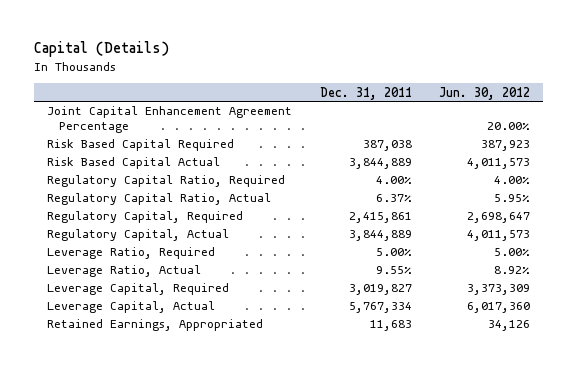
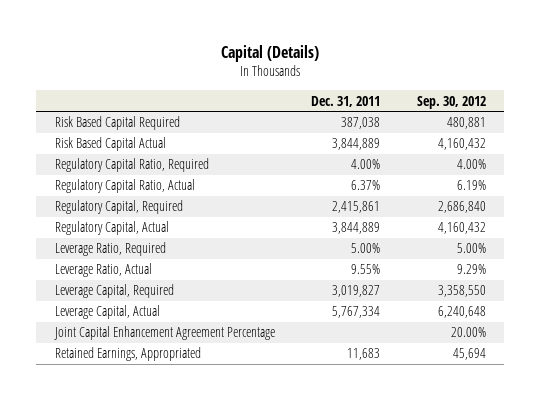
[438,86,530,100] Jun. 30, 2012 -> none
none -> [416,95,486,109] Sep. 30, 2012
[47,106,293,134] Joint Capital Enhancement Agreement Percentage -> [53,326,275,341] Joint Capital Enhancement Agreement Percentage

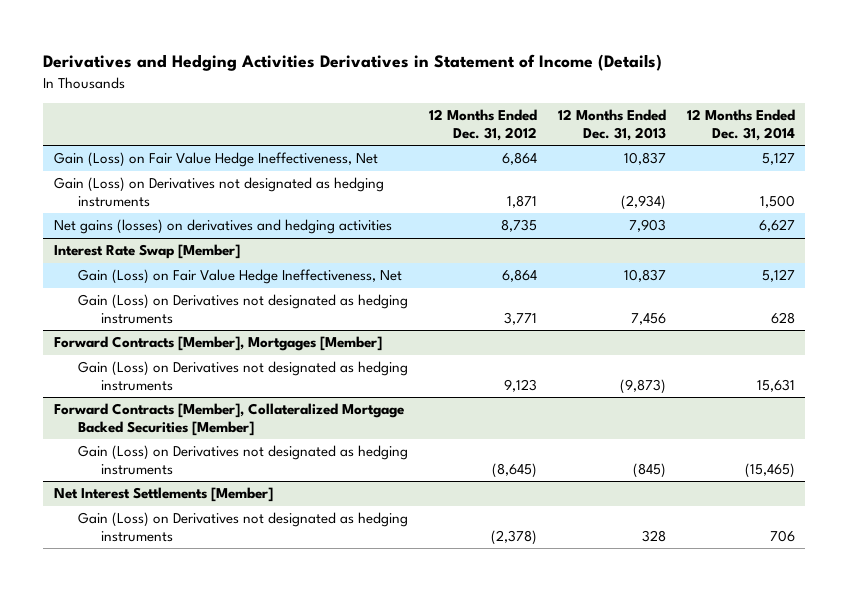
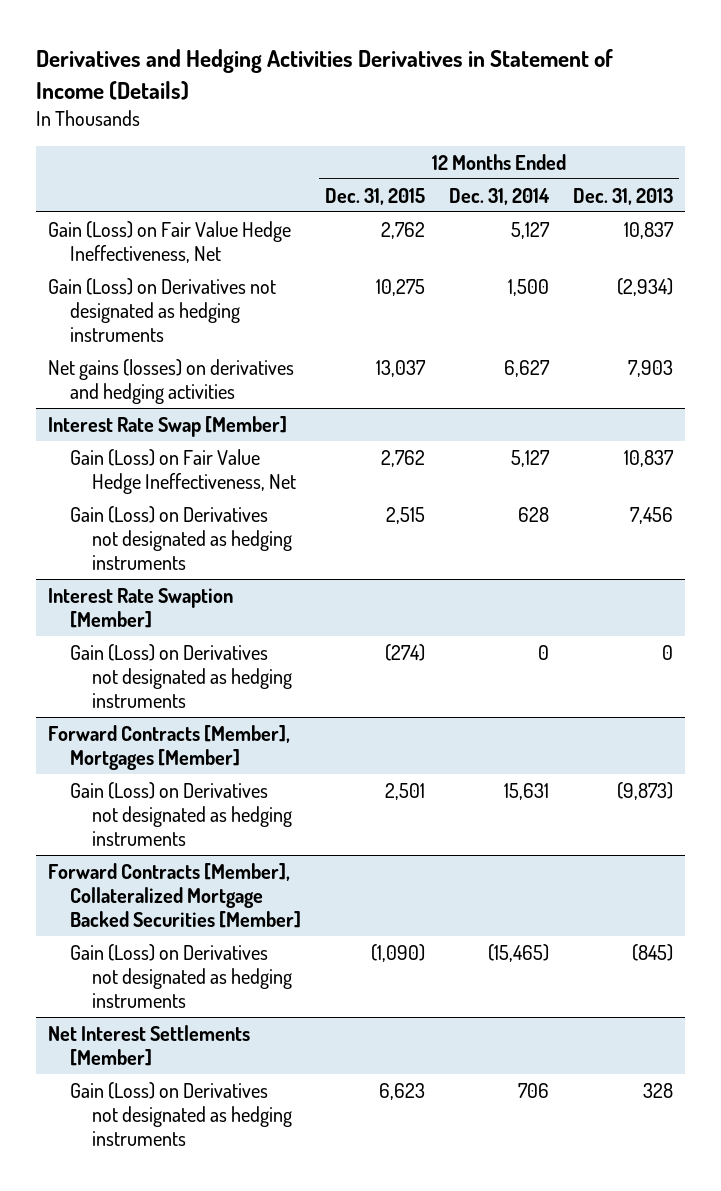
[428,109,537,141] 12 Months Ended Dec. 31, 2012 -> none
none -> [324,187,425,205] Dec. 31, 2015
none -> [48,587,234,628] Interest Rate Swaption [Member]
none -> [70,643,293,708] Gain (Loss) on Derivatives not designated as hedging instruments

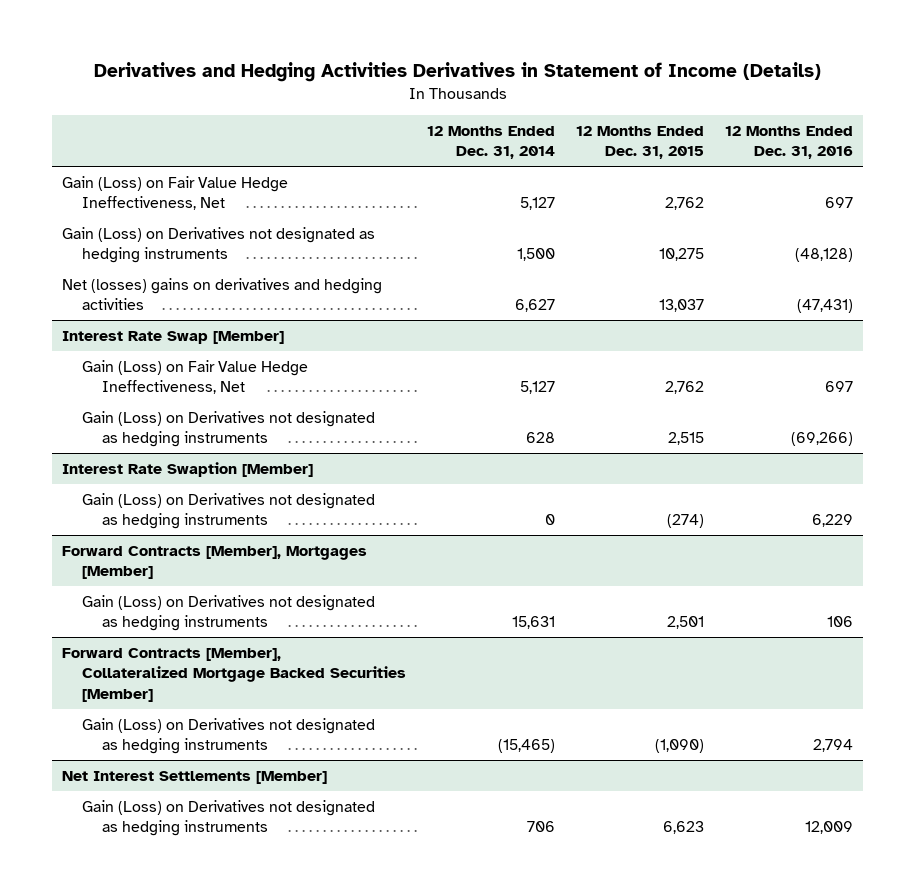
[572,187,673,205] Dec. 31, 2013 -> none
none -> [724,126,853,160] 12 Months Ended Dec. 31, 2016
[48,358,295,404] Net gains (losses) on derivatives and hedging activities -> [62,278,383,311] Net (losses) gains on derivatives and hedging activities

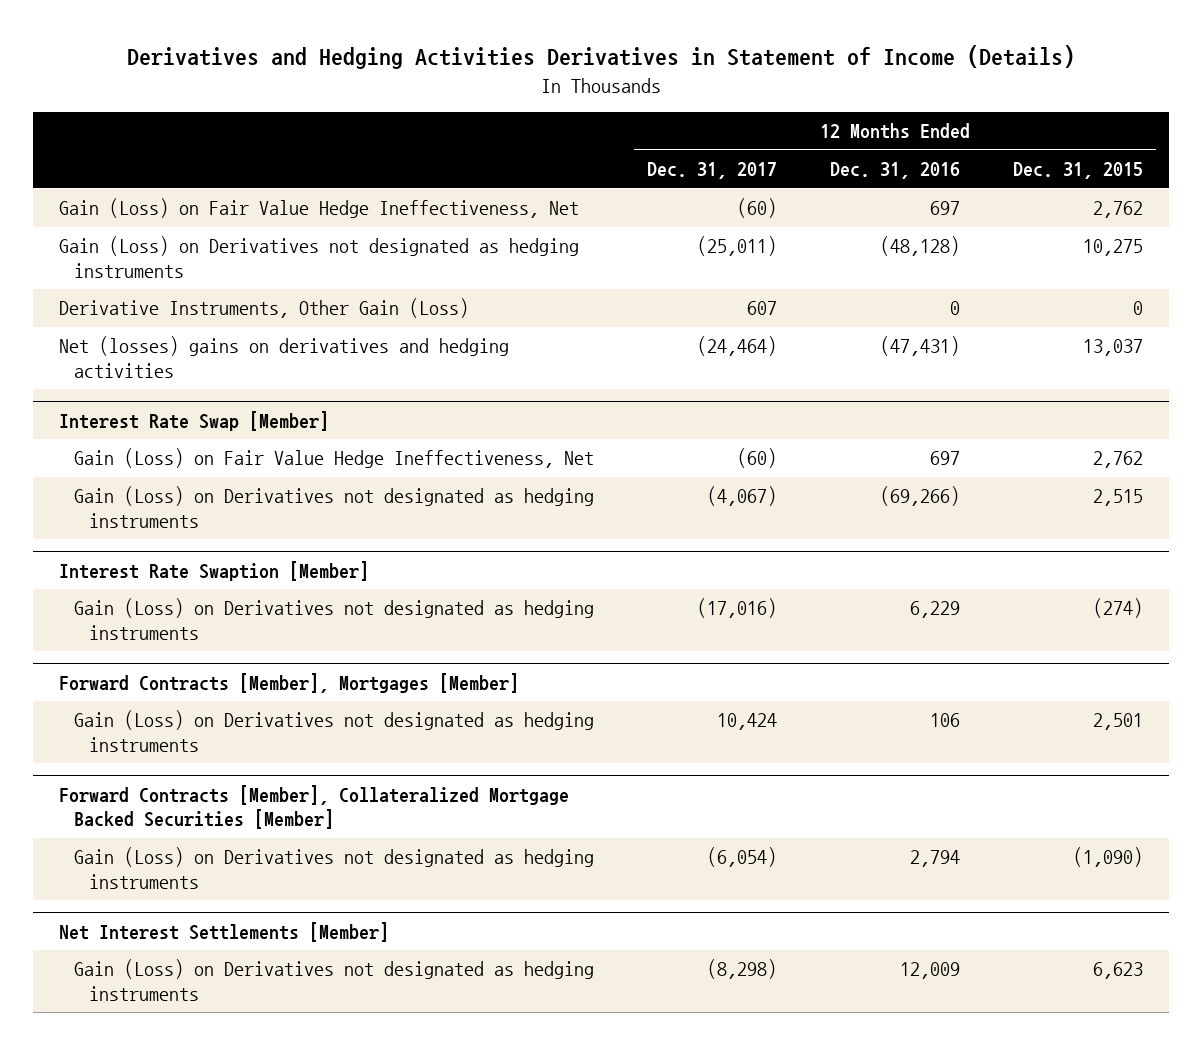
[427,126,556,160] 12 Months Ended Dec. 31, 2014 -> none
none -> [646,162,777,180] Dec. 31, 2017
none -> [59,298,470,319] Derivative Instruments, Other Gain (Loss)

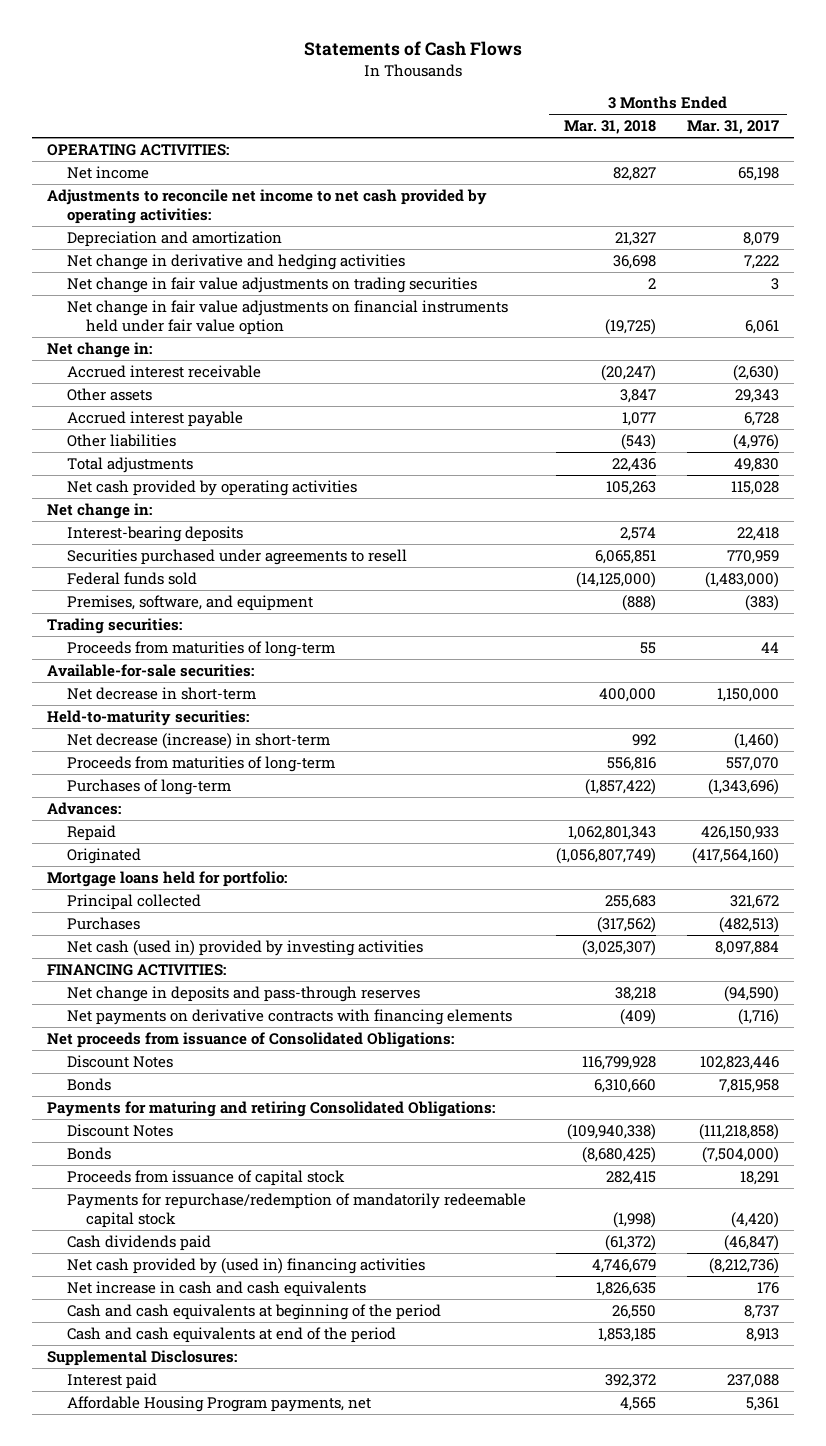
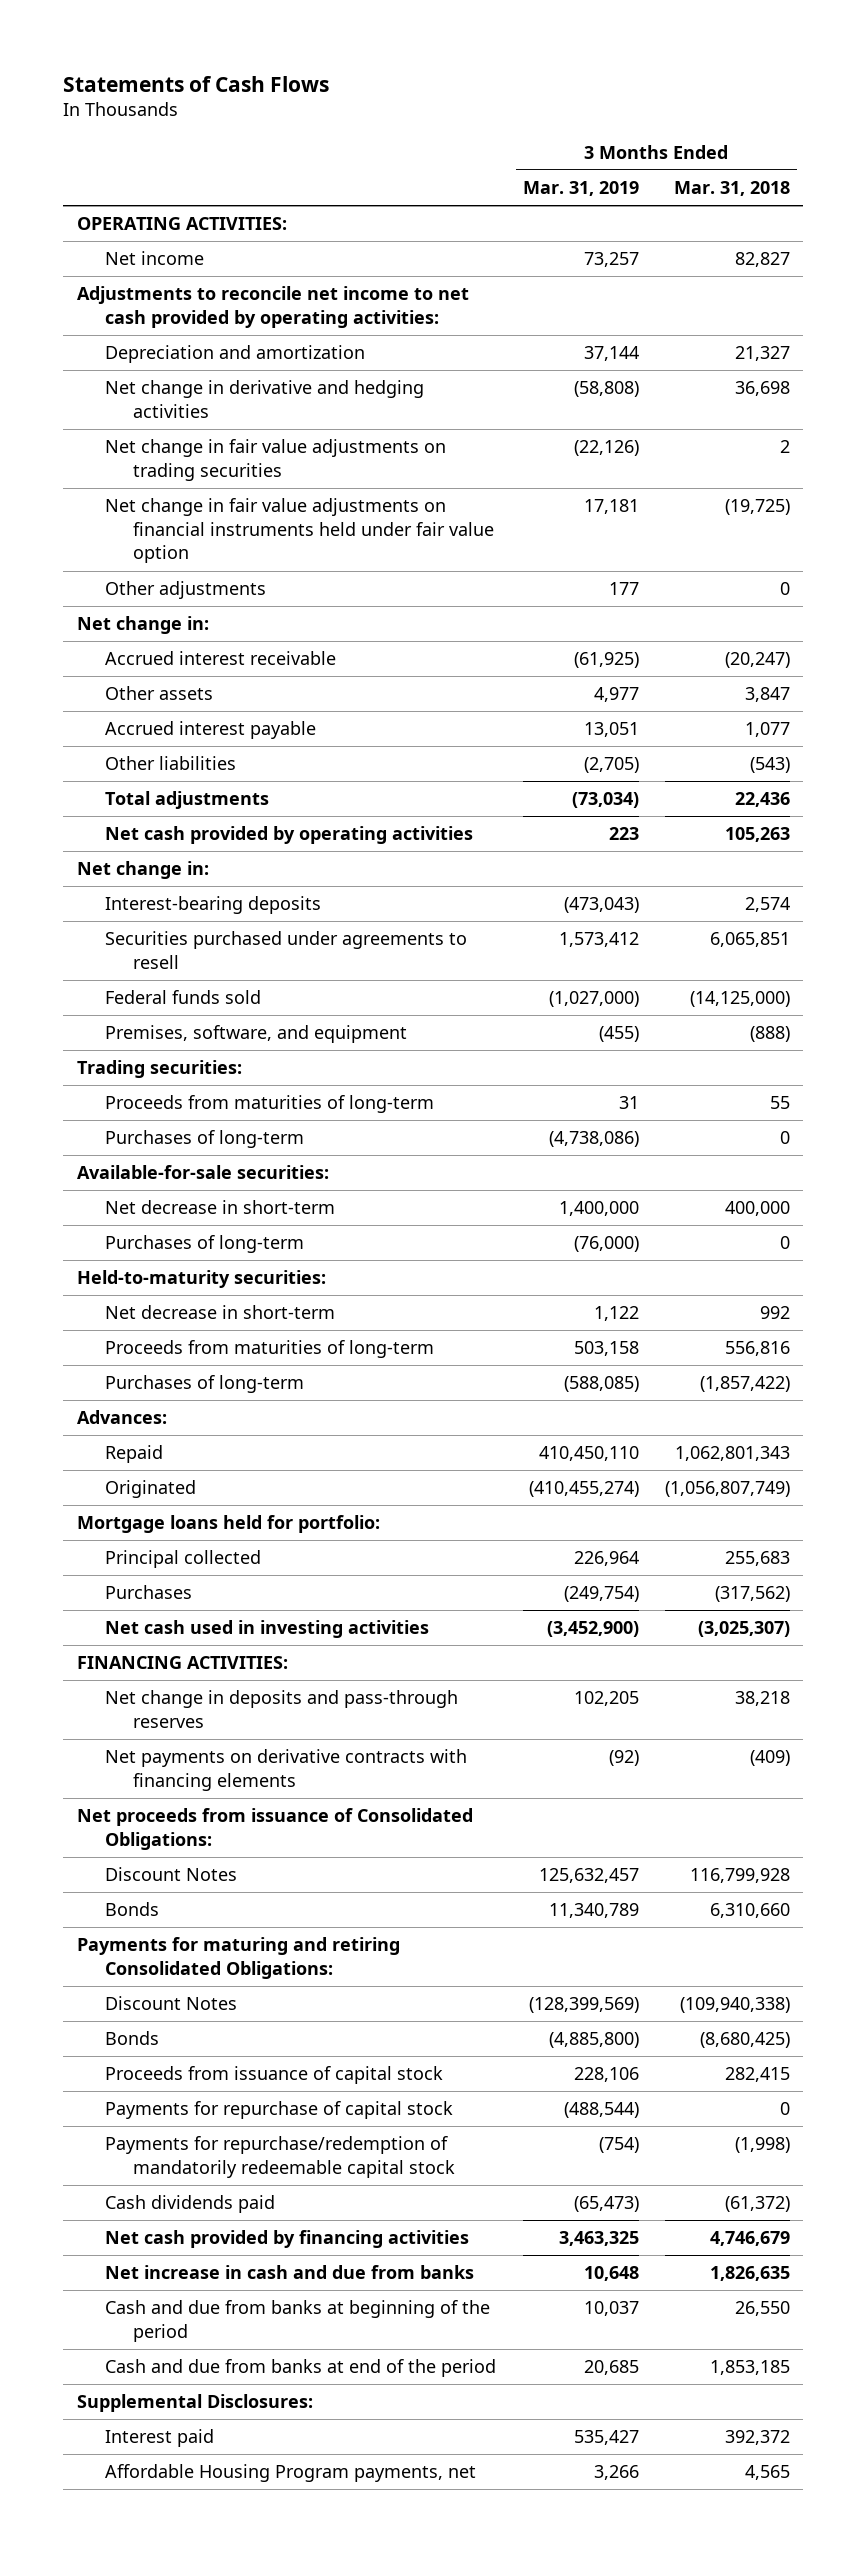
[687,120,780,135] Mar. 31, 2017 -> none
none -> [522,181,639,197] Mar. 31, 2019
none -> [104,581,266,600] Other adjustments
none -> [104,1130,304,1149] Purchases of long-term
none -> [104,1235,304,1254] Purchases of long-term
[66,733,330,750] Net decrease (increase) in short-term -> [104,1305,335,1320] Net decrease in short-term
[66,940,423,957] Net cash (used in) provided by investing activities -> [104,1620,429,1639] Net cash used in investing activities
none -> [104,2101,453,2120] Payments for repurchase of capital stock
[66,1258,425,1275] Net cash provided by (used in) financing activities -> [104,2230,469,2249] Net cash provided by financing activities
[66,1281,366,1298] Net increase in cash and cash equivalents -> [104,2265,474,2280] Net increase in cash and due from banks
[66,1304,441,1321] Cash and cash equivalents at beginning of the period -> [104,2300,490,2342] Cash and due from banks at beginning of the period
[66,1327,396,1344] Cash and cash equivalents at end of the period -> [104,2359,496,2378] Cash and due from banks at end of the period

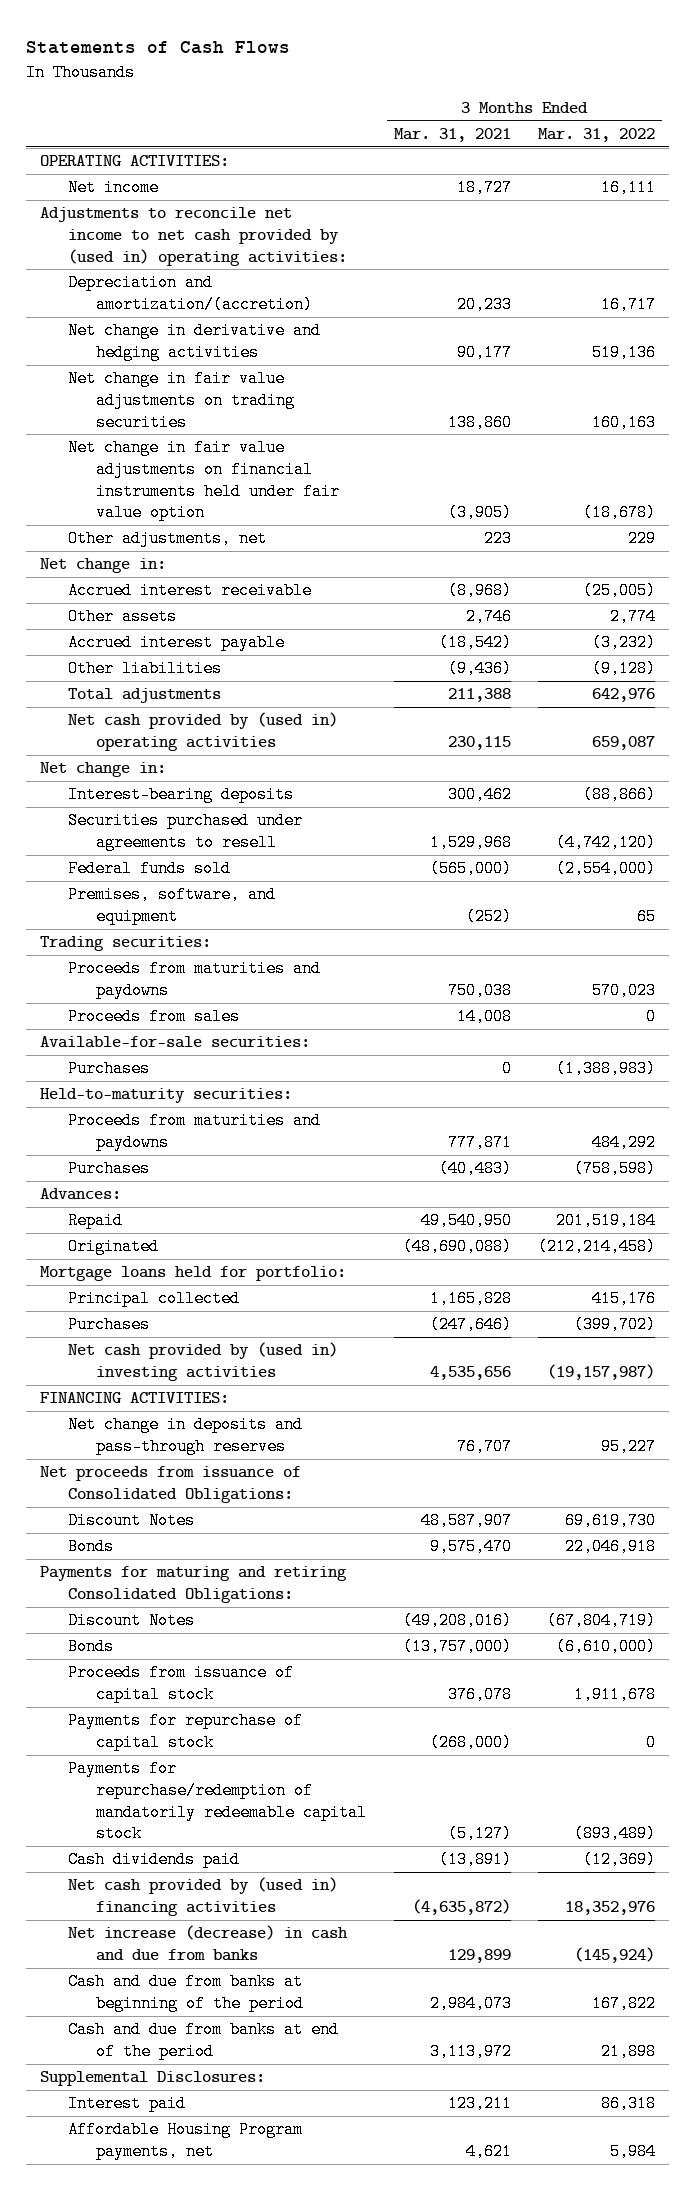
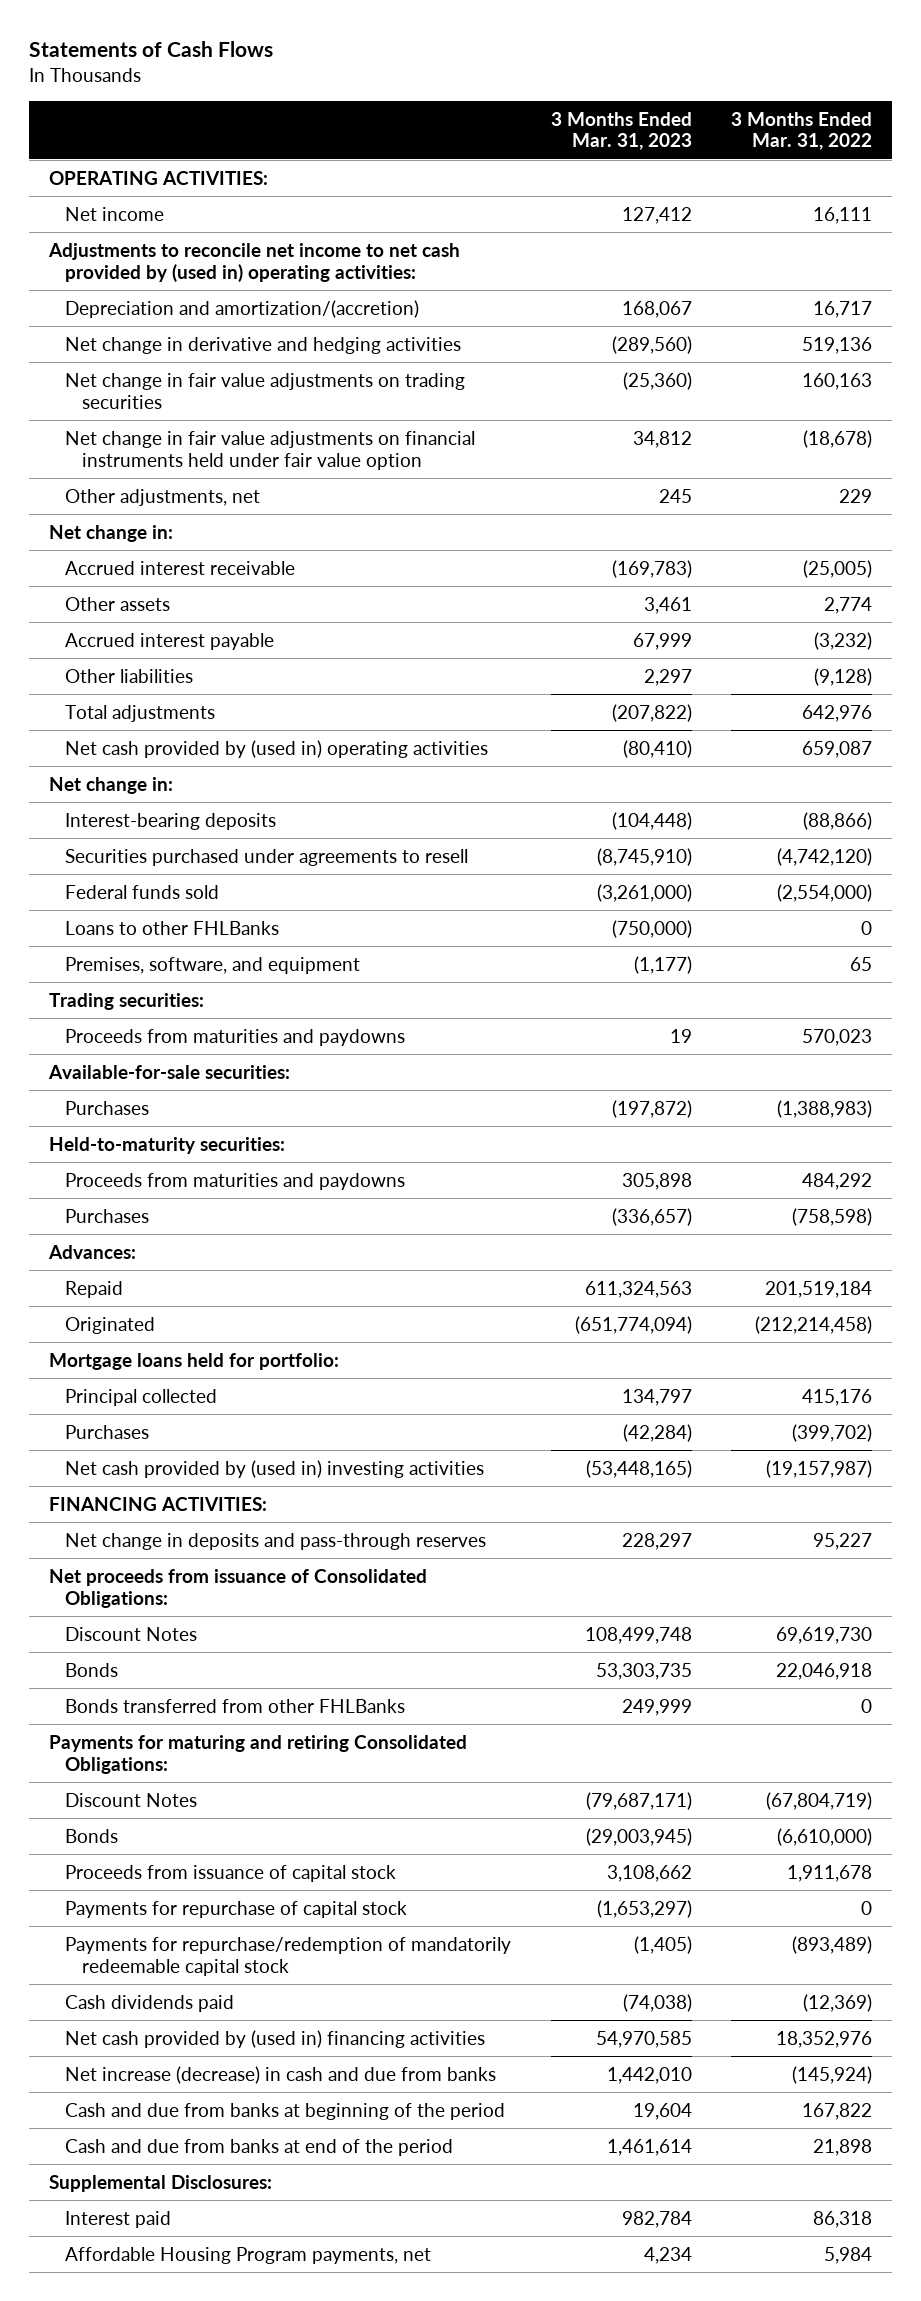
[393,128,511,143] Mar. 31, 2021 -> none
none -> [550,111,692,151] 3 Months Ended Mar. 31, 2023
none -> [65,920,280,935] Loans to other FHLBanks
[67,1008,240,1026] Proceeds from sales -> none
none -> [65,1698,406,1713] Bonds transferred from other FHLBanks

